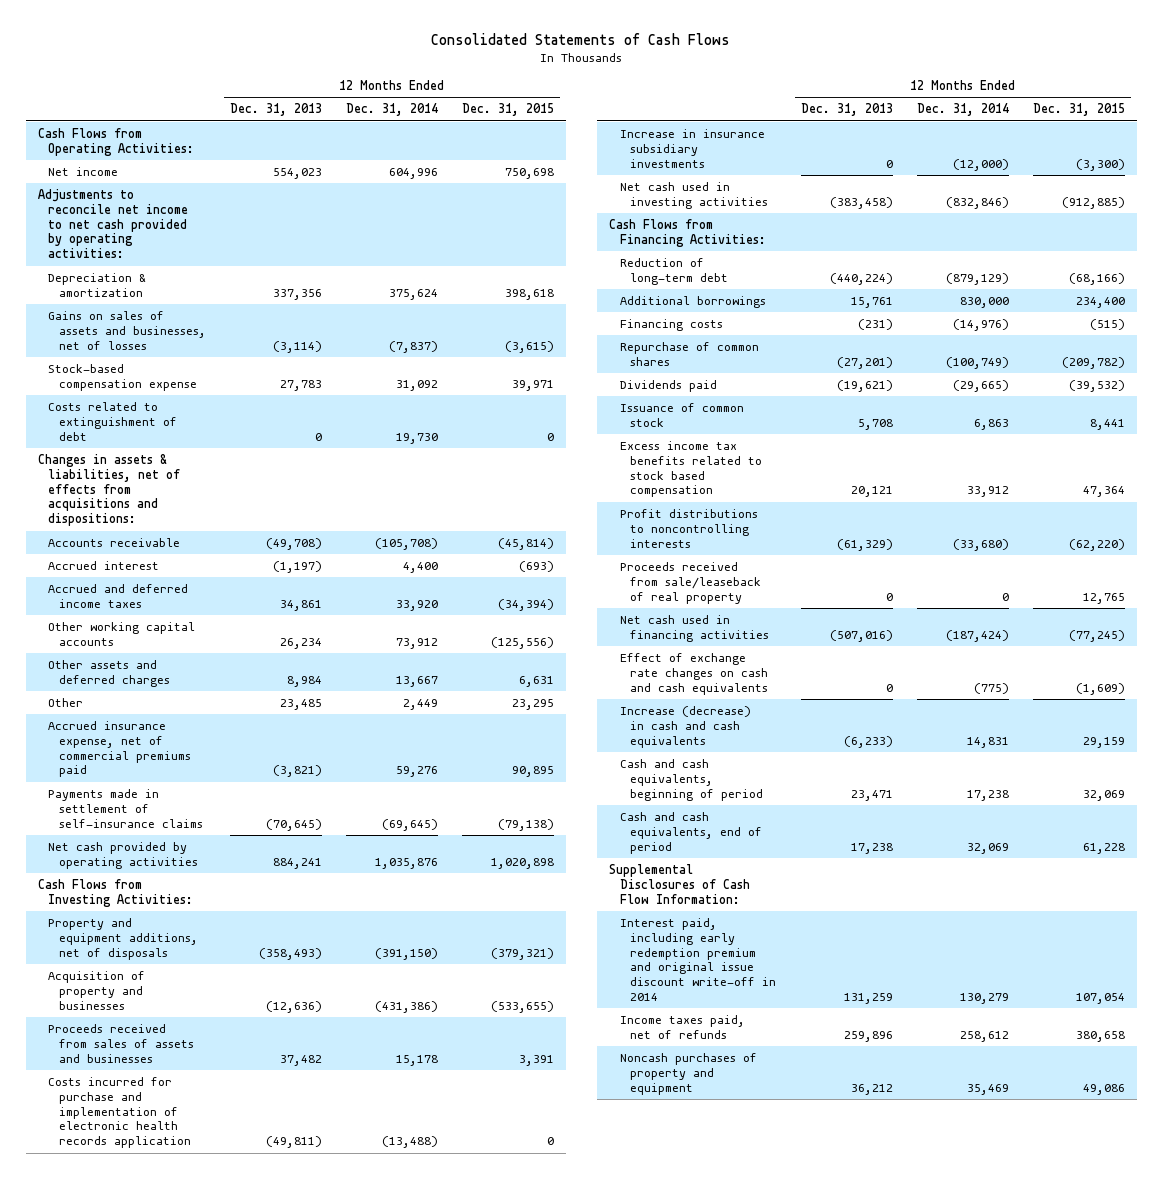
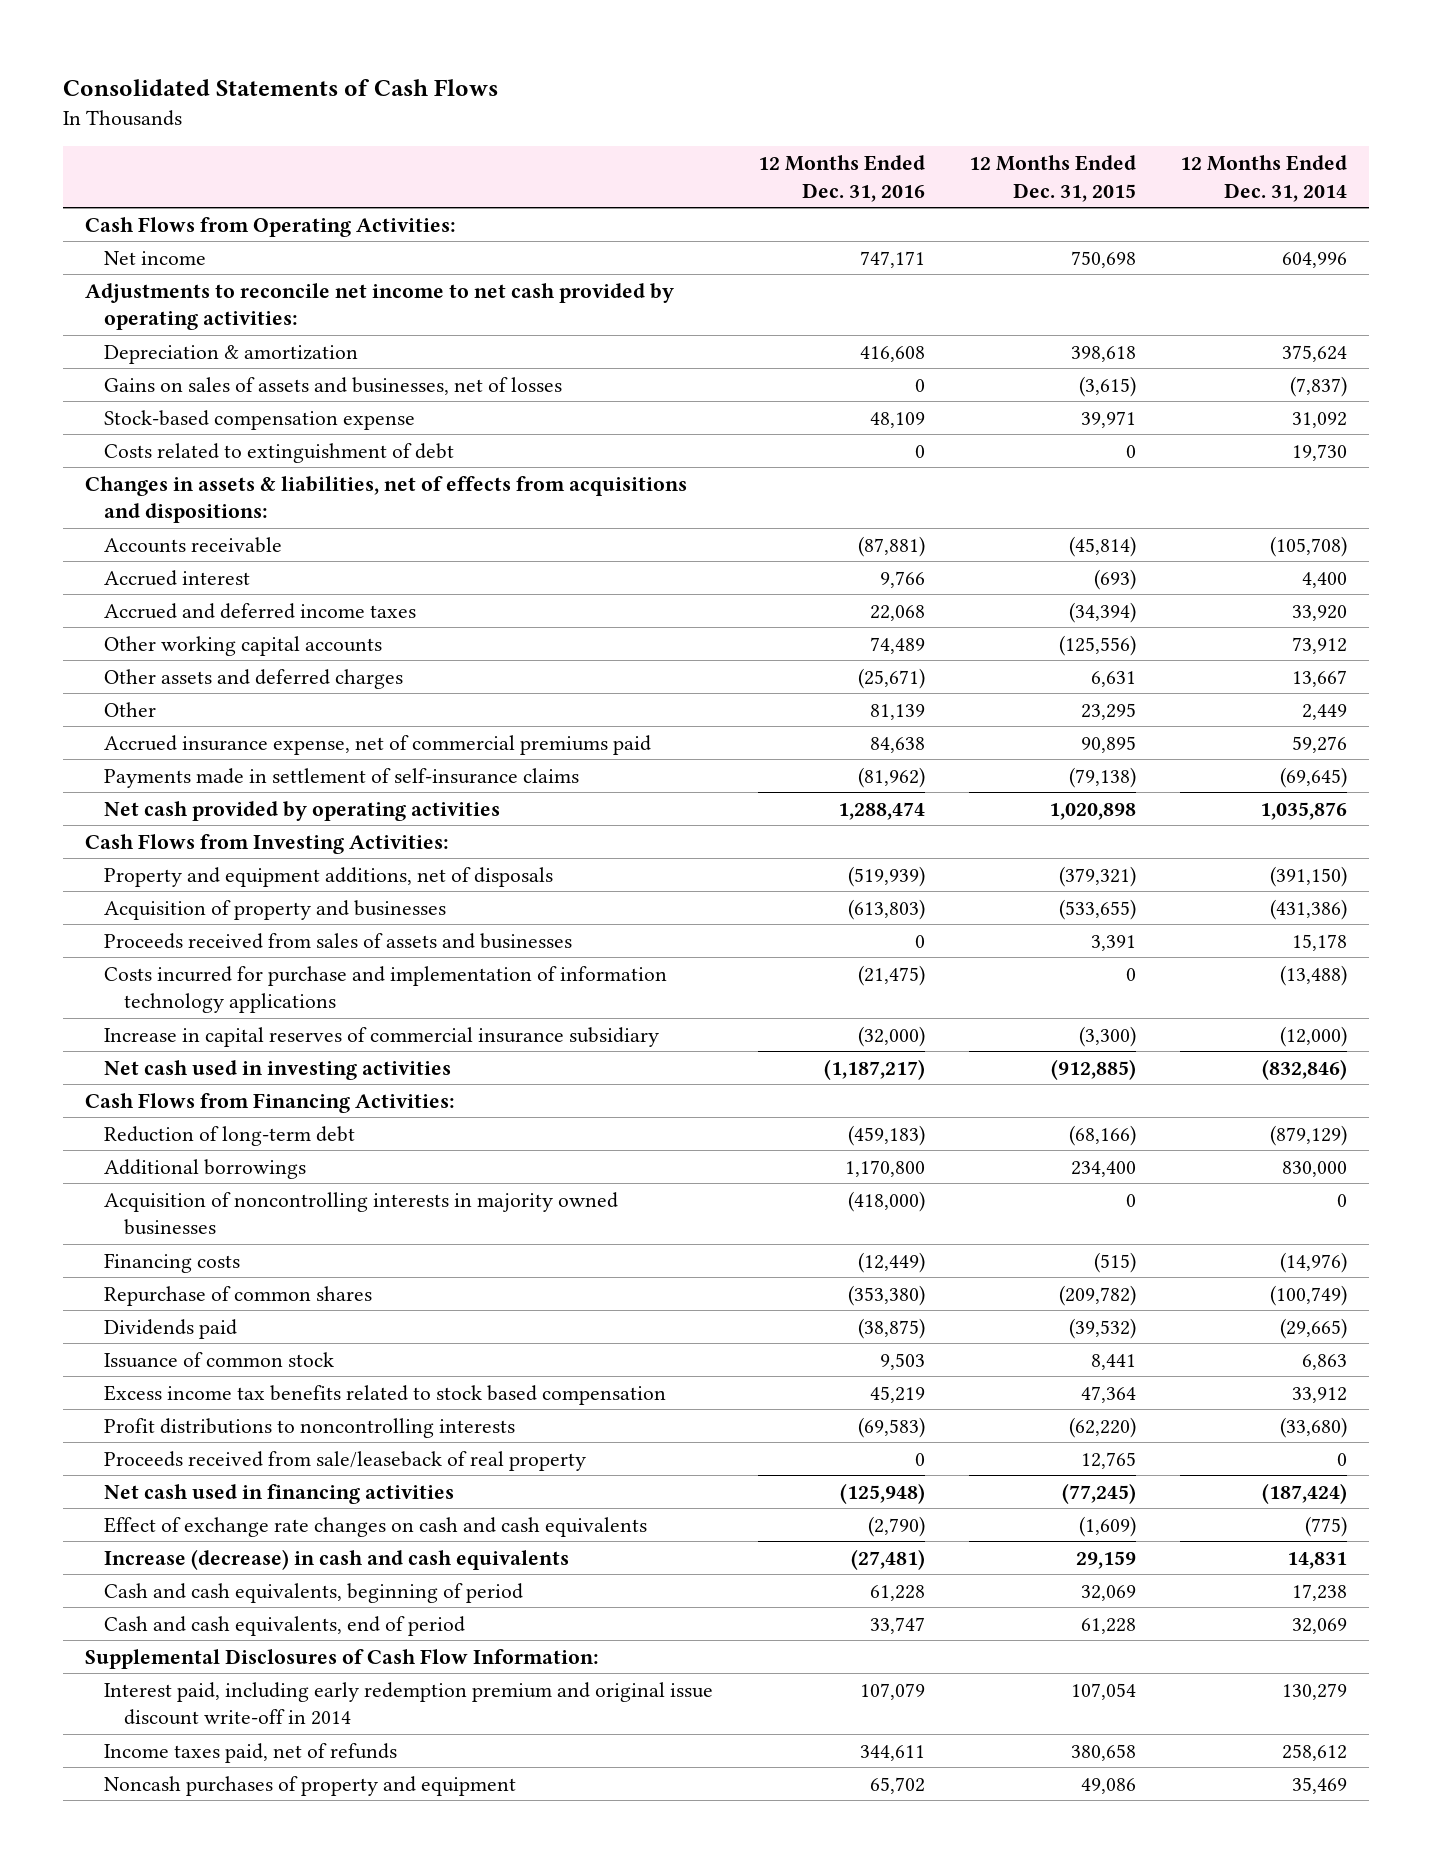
[229,103,322,117] Dec. 31, 2013 -> none
none -> [757,154,925,202] 12 Months Ended Dec. 31, 2016
[48,1076,191,1149] Costs incurred for purchase and implementation of electronic health records application -> [104,965,668,1014] Costs incurred for purchase and implementation of information technology applications
[619,128,765,168] Increase in insurance subsidiary investments -> [104,1026,660,1047] Increase in capital reserves of commercial insurance subsidiary
none -> [104,1191,619,1236] Acquisition of noncontrolling interests in majority owned businesses

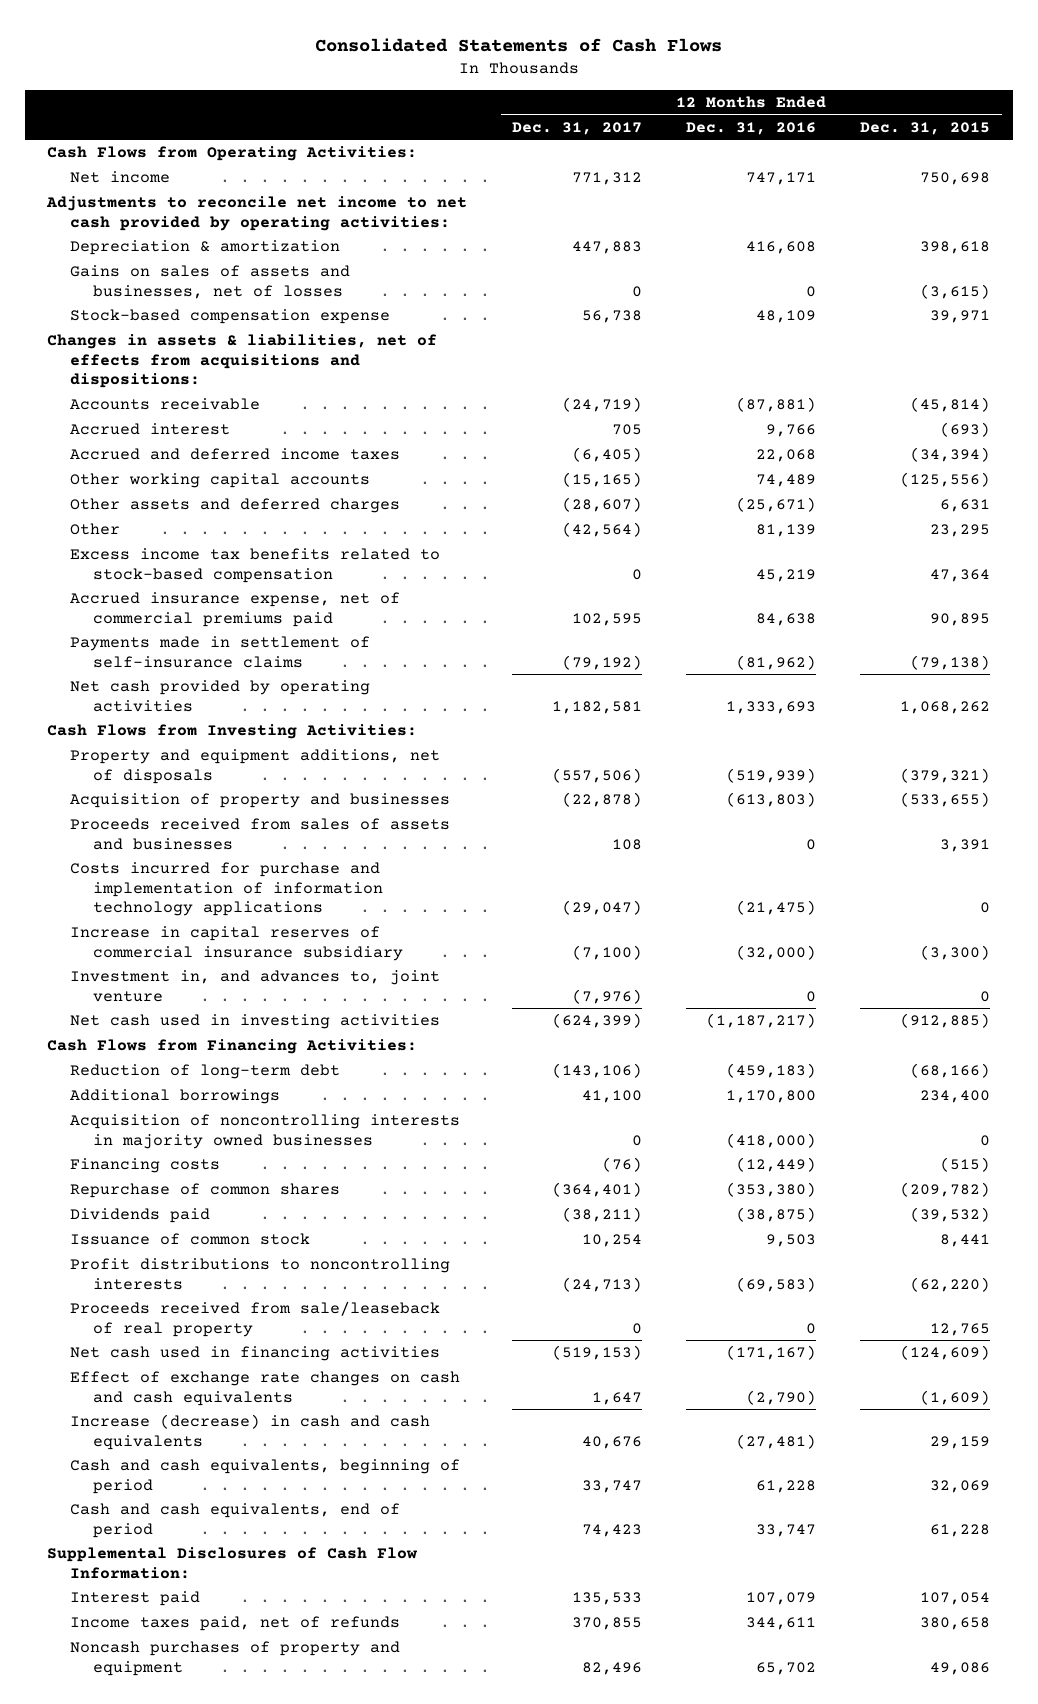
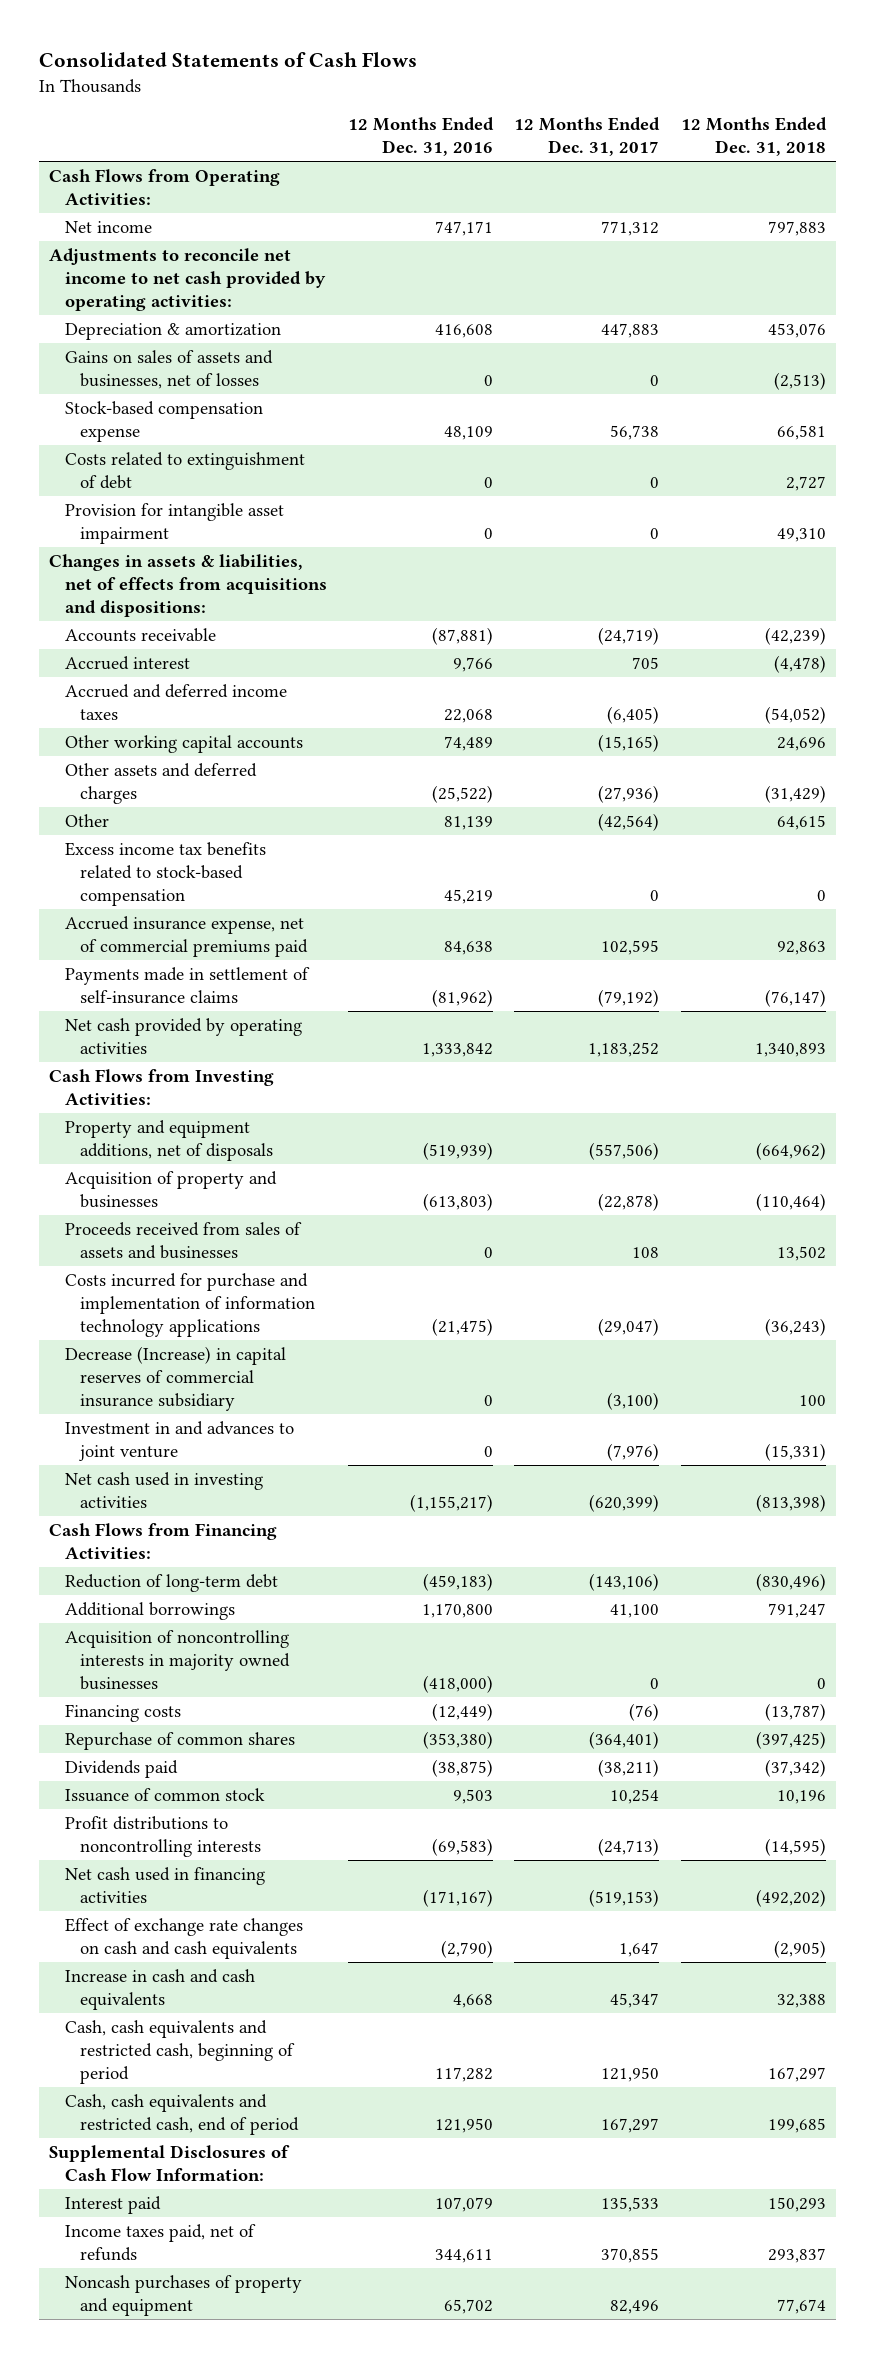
[860,121,991,135] Dec. 31, 2015 -> none
none -> [680,117,827,157] 12 Months Ended Dec. 31, 2018
none -> [64,451,305,489] Costs related to extinguishment of debt
none -> [64,502,284,544] Provision for intangible asset impairment
[561,497,642,513] (28,607) -> [598,784,660,803] (27,936)
[736,497,817,513] (25,671) -> [431,784,493,803] (25,522)
[551,700,642,714] 1,182,581 -> [588,1041,660,1057] 1,183,252
[726,700,817,714] 1,333,693 -> [421,1042,493,1057] 1,333,842
[70,926,403,961] Increase in capital reserves of commercial insurance subsidiary -> [64,1345,286,1412] Decrease (Increase) in capital reserves of commercial insurance subsidiary
[571,944,642,960] (7,100) -> [607,1392,660,1411] (3,100)
[736,944,817,960] (32,000) -> [483,1395,493,1407] 0
[70,970,441,1002] Investment in, and advances to, joint venture -> [64,1420,294,1461] Investment in and advances to joint venture
[551,1013,642,1029] (624,399) -> [589,1493,660,1512] (620,399)
[706,1013,817,1029] (1,187,217) -> [409,1493,493,1512] (1,155,217)
[70,1301,441,1337] Proceeds received from sale/leaseback of real property -> none
[70,1414,431,1450] Increase (decrease) in cash and cash equivalents -> [64,1968,255,2010] Increase in cash and cash equivalents
[581,1435,642,1449] 40,676 -> [610,1992,660,2008] 45,347
[736,1433,817,1449] (27,481) -> [452,1993,493,2008] 4,668
[70,1459,461,1494] Cash and cash equivalents, beginning of period -> [64,2019,295,2085] Cash, cash equivalents and restricted cash, beginning of period
[581,1479,642,1493] 33,747 -> [601,2067,660,2083] 121,950
[756,1479,817,1493] 61,228 -> [434,2067,493,2083] 117,282
[70,1503,401,1538] Cash and cash equivalents, end of period -> [64,2093,299,2135] Cash, cash equivalents and restricted cash, end of period
[581,1523,642,1537] 74,423 -> [601,2117,660,2133] 167,297
[756,1523,817,1537] 33,747 -> [434,2117,493,2133] 121,950

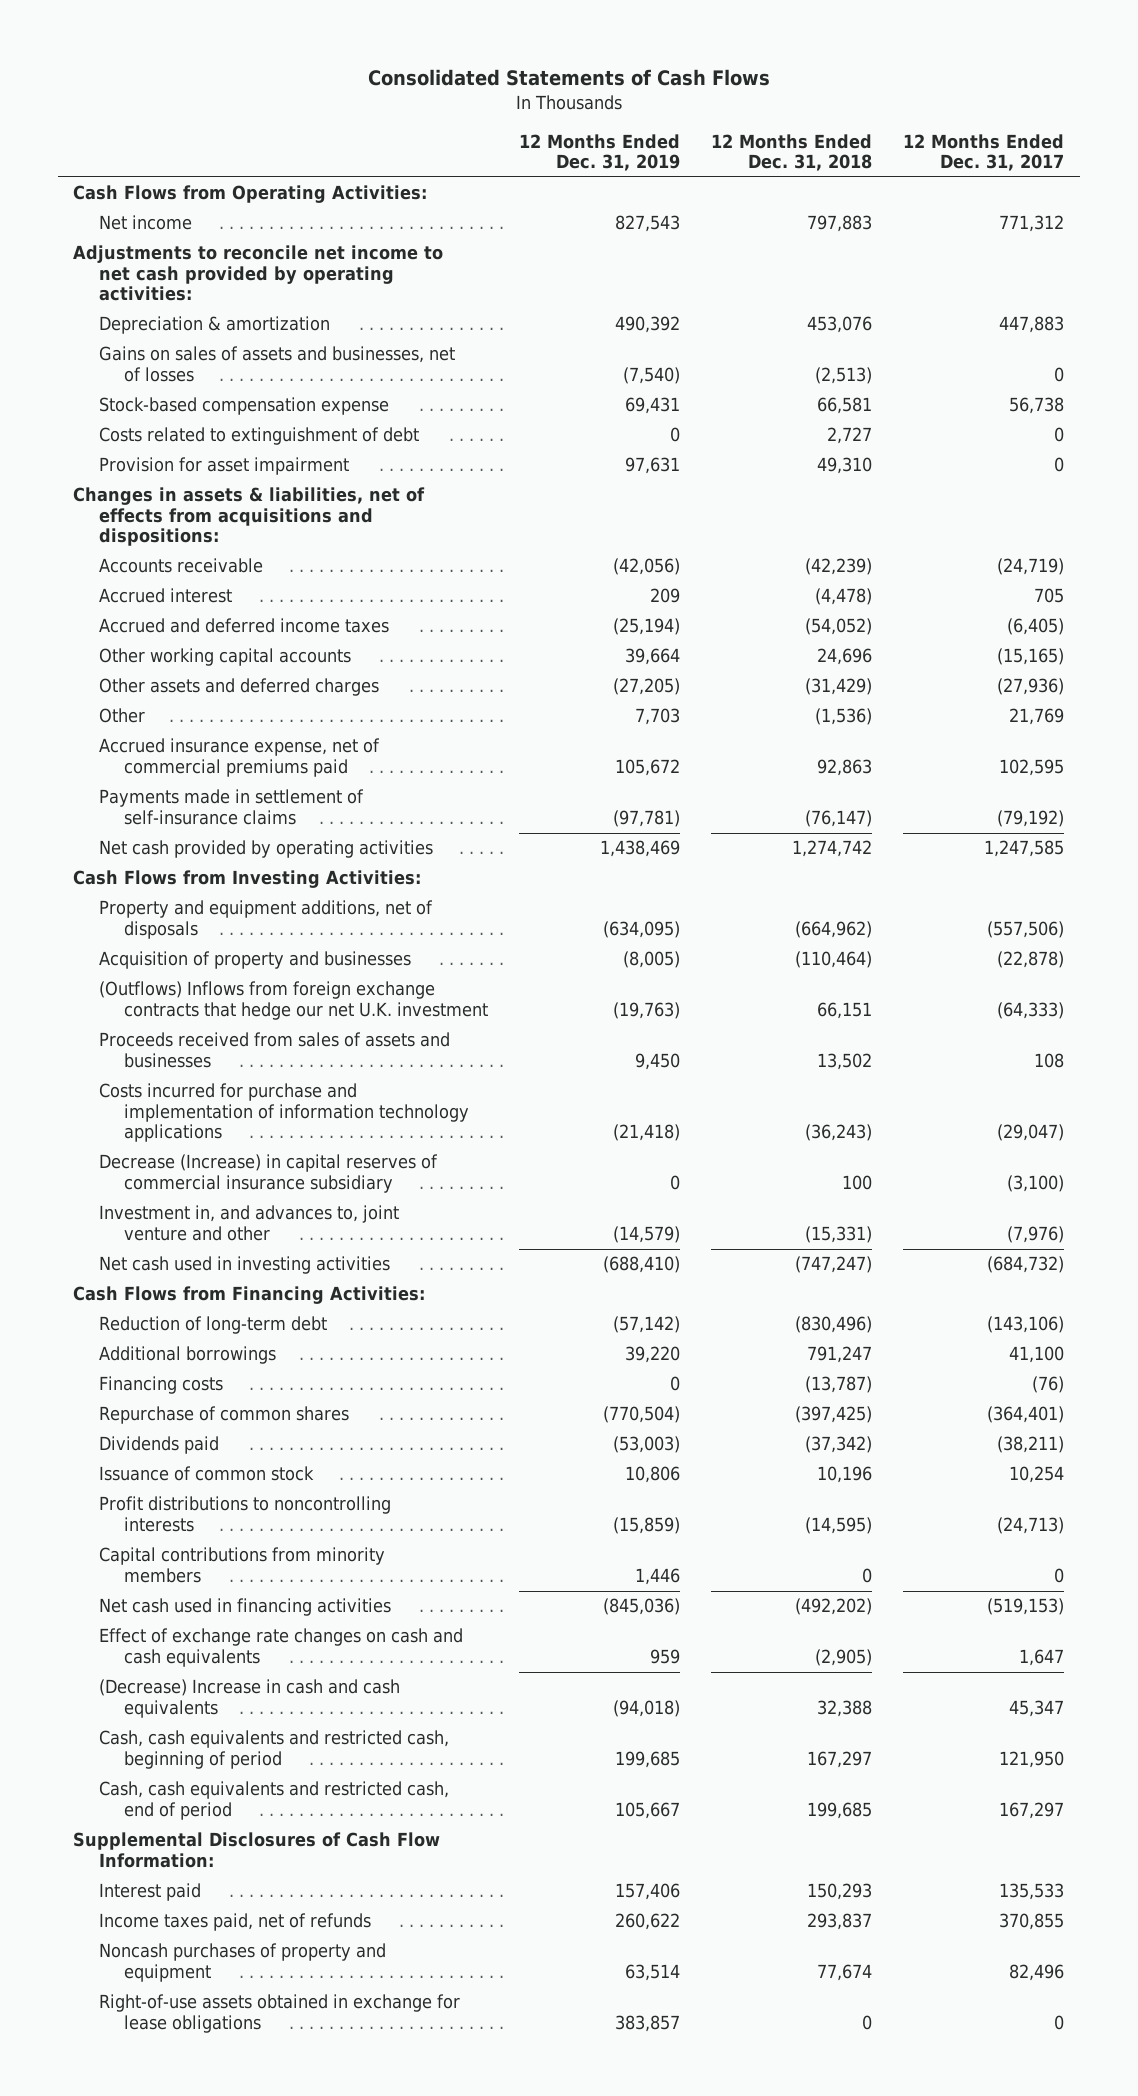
[347,117,494,157] 12 Months Ended Dec. 31, 2016 -> none
none -> [519,133,681,172] 12 Months Ended Dec. 31, 2019
[64,502,284,544] Provision for intangible asset impairment -> [98,457,349,476] Provision for asset impairment
[64,841,266,907] Excess income tax benefits related to stock-based compensation -> none
[598,812,660,831] (42,564) -> [1009,708,1065,726] 21,769
[776,814,826,830] 64,615 -> [815,708,873,726] (1,536)
[588,1041,660,1057] 1,183,252 -> [984,840,1065,858] 1,247,585
[754,1042,826,1057] 1,340,893 -> [792,840,873,858] 1,274,742
none -> [98,981,489,1020] (Outflows) Inflows from foreign exchange contracts that hedge our net U.K. investment
[64,1420,294,1461] Investment in and advances to joint venture -> [98,1205,399,1241] Investment in, and advances to, joint venture and other
[589,1493,660,1512] (620,399) -> [987,1256,1065,1274] (684,732)
[755,1493,826,1512] (813,398) -> [795,1256,873,1274] (747,247)
[64,1629,290,1691] Acquisition of noncontrolling interests in majority owned businesses -> none
none -> [98,1547,385,1583] Capital contributions from minority members
[64,1968,255,2010] Increase in cash and cash equivalents -> [98,1679,400,1718] (Decrease) Increase in cash and cash equivalents
none -> [98,1994,460,2033] Right-of-use assets obtained in exchange for lease obligations

